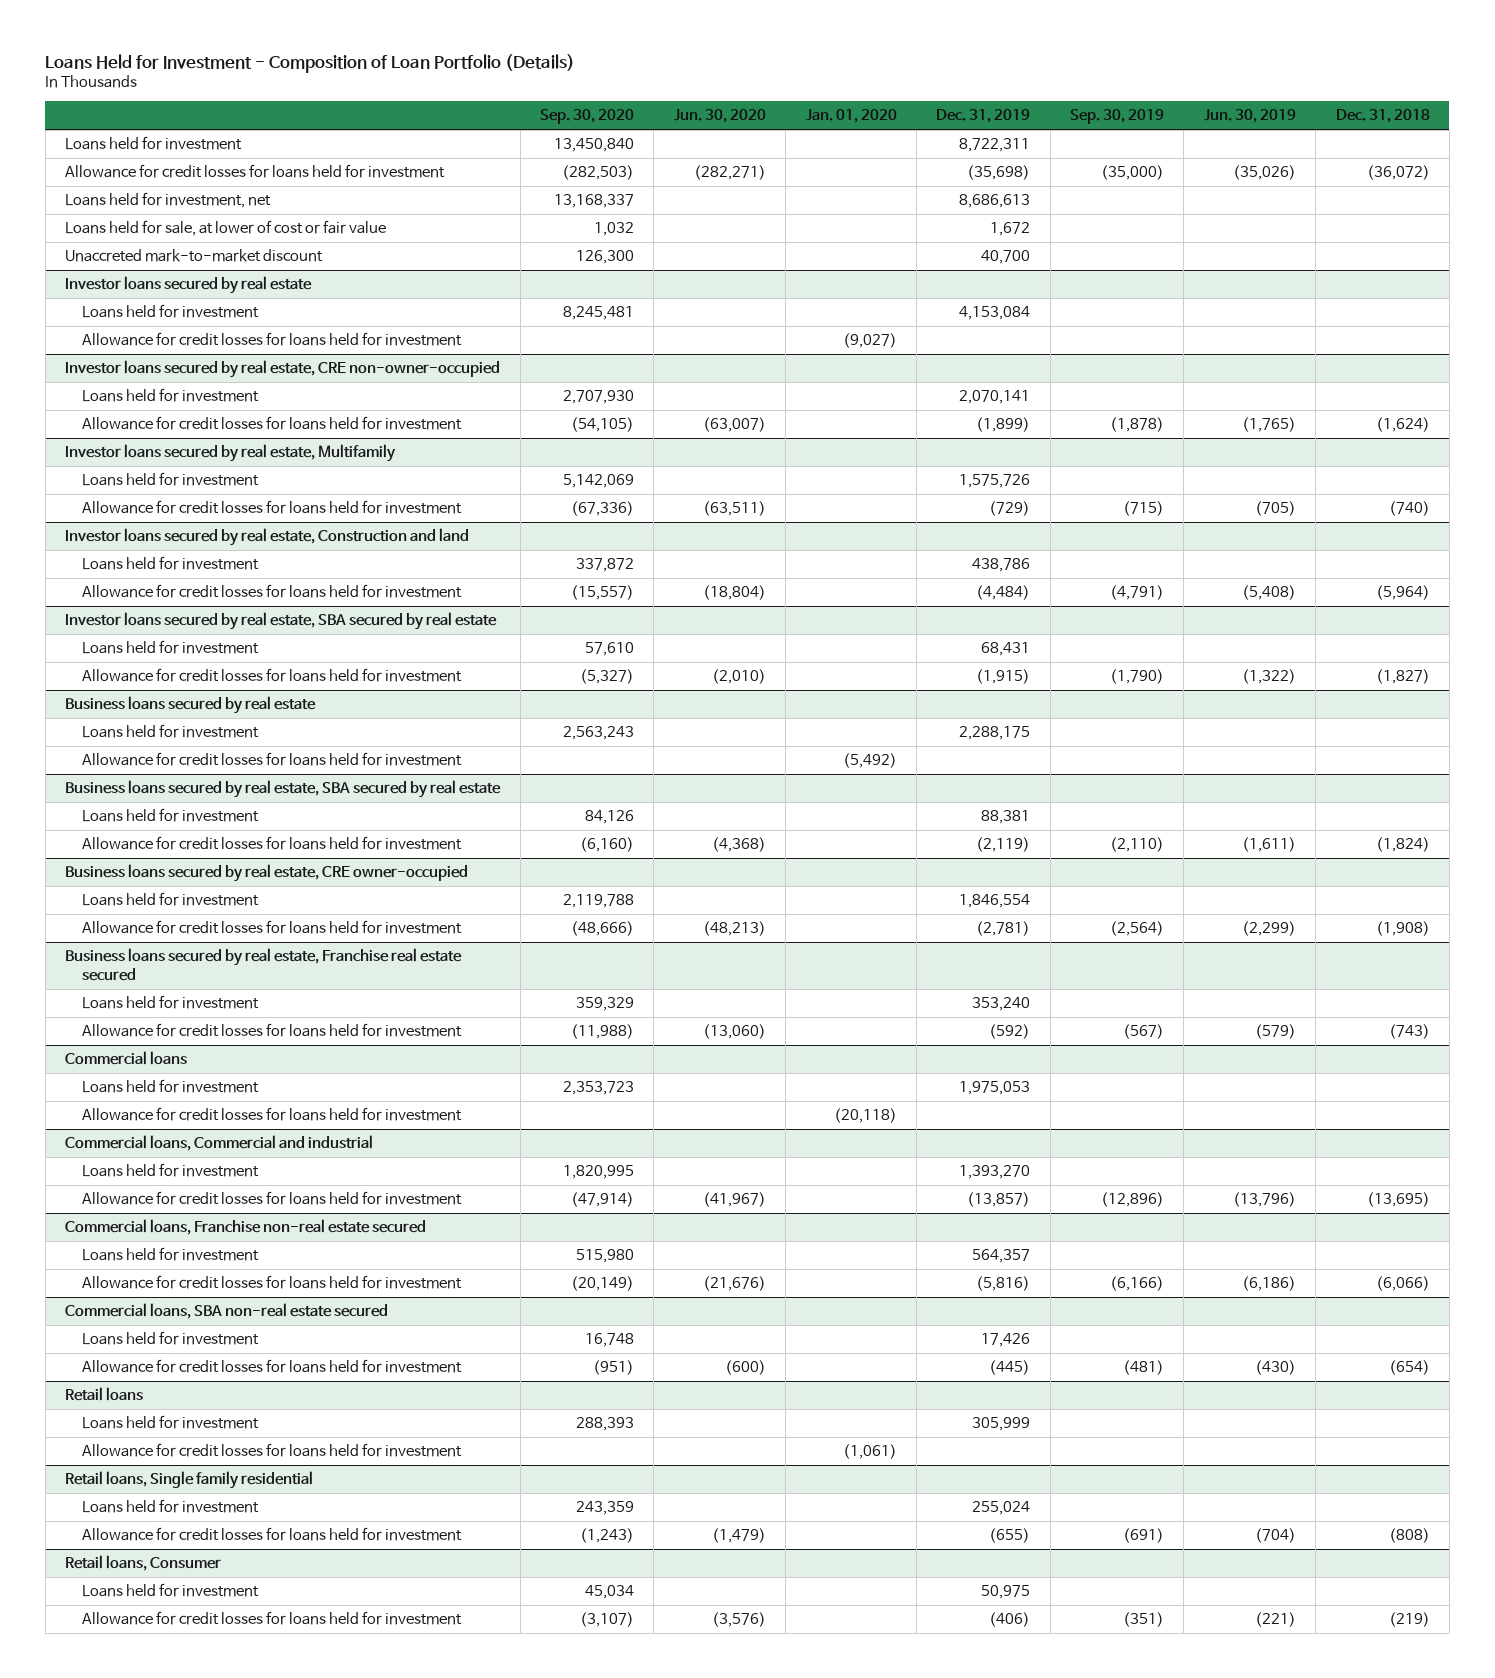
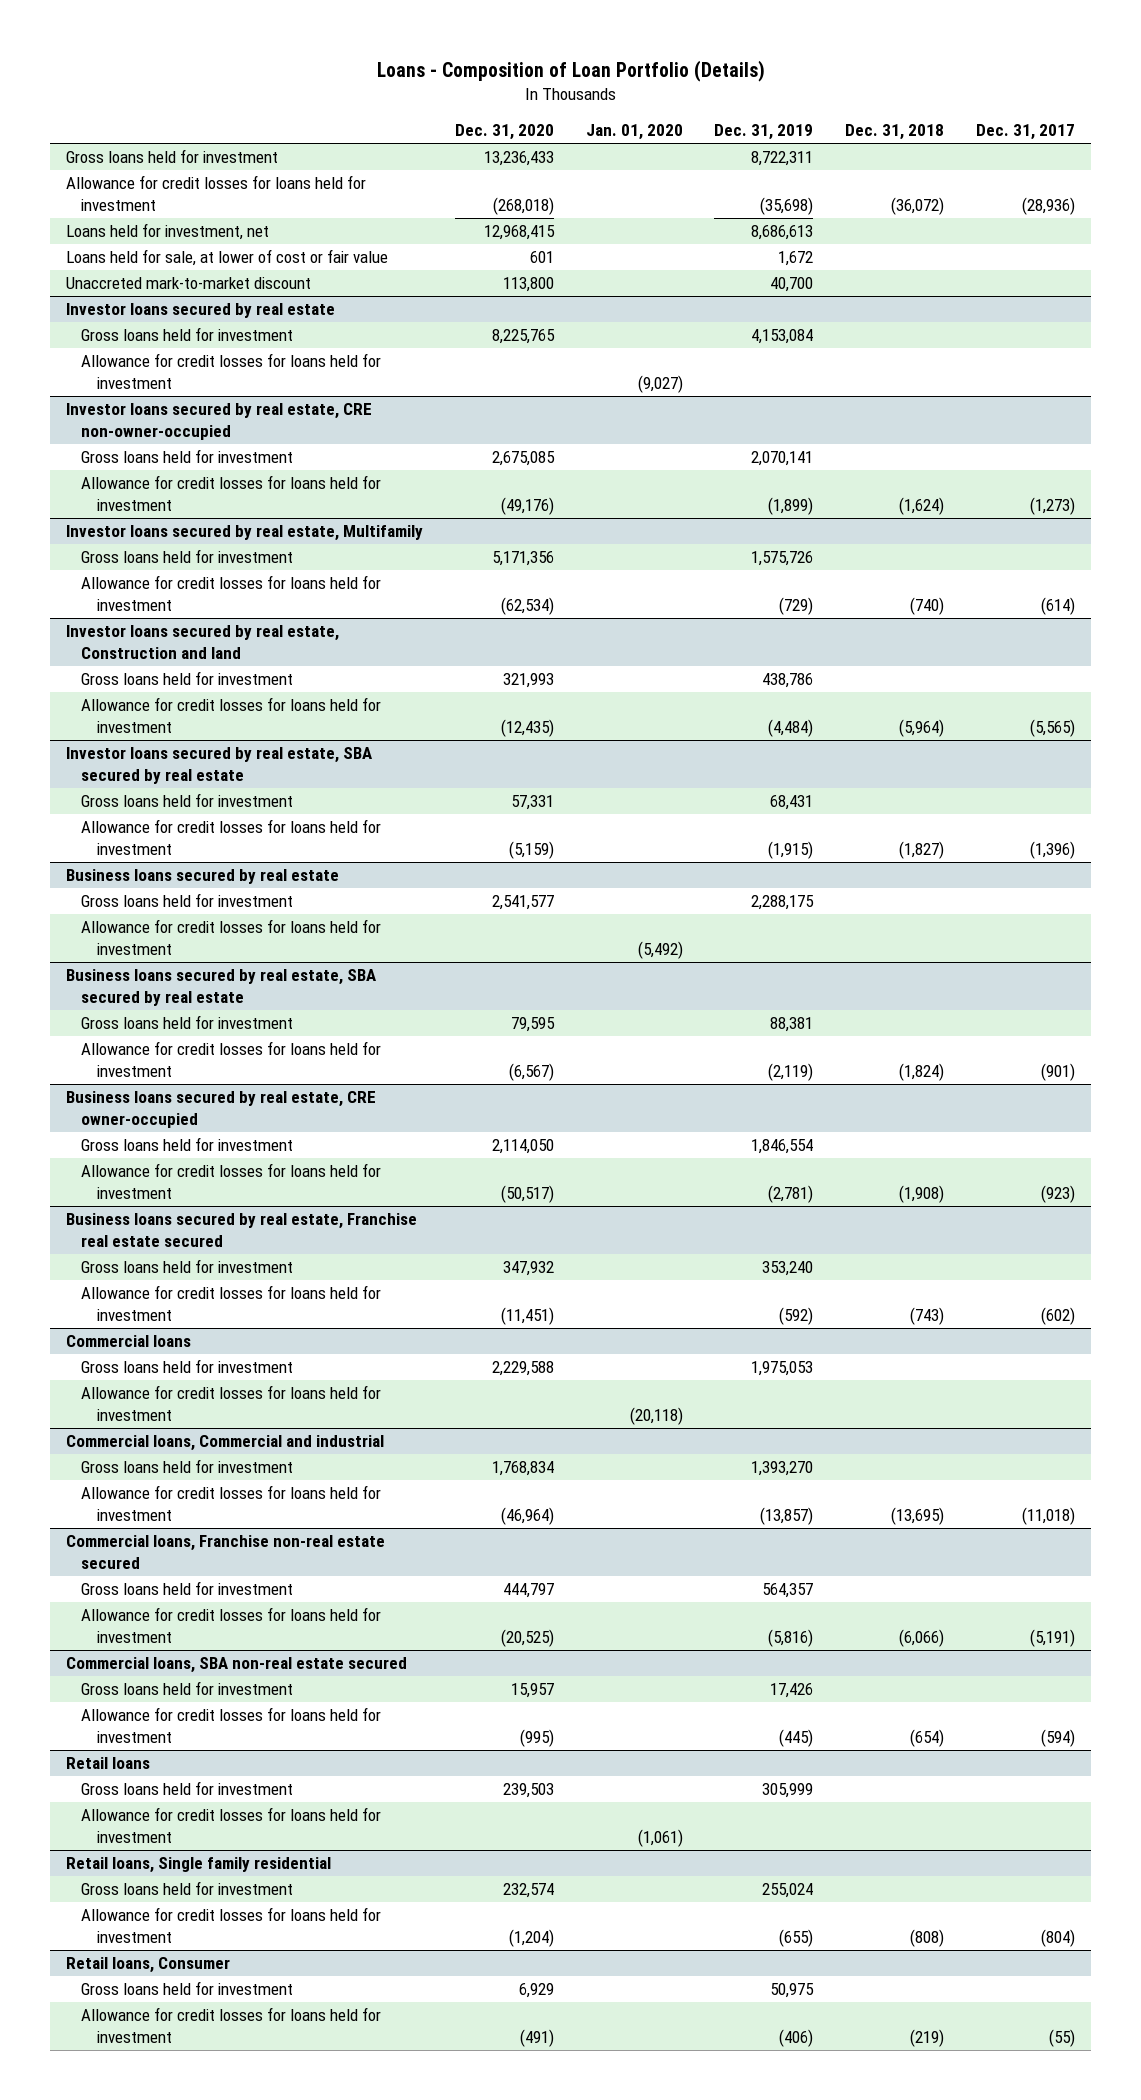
[45,53,576,73] Loans Held for Investment - Composition of Loan Portfolio (Details) -> [376,59,765,82] Loans - Composition of Loan Portfolio (Details)
[539,109,634,125] Sep. 30, 2020 -> none
[673,109,766,124] Jun. 30, 2020 -> none
[1070,109,1165,125] Sep. 30, 2019 -> none
[1203,109,1296,124] Jun. 30, 2019 -> none
none -> [454,123,554,140] Dec. 31, 2020
none -> [975,123,1075,140] Dec. 31, 2017
[65,136,243,151] Loans held for investment -> [66,149,279,164] Gross loans held for investment
[82,304,260,319] Loans held for investment -> [81,327,294,342] Gross loans held for investment
[82,388,260,403] Loans held for investment -> [81,449,294,464] Gross loans held for investment
[82,472,260,487] Loans held for investment -> [81,549,294,564] Gross loans held for investment
[82,556,260,571] Loans held for investment -> [81,671,294,686] Gross loans held for investment
[82,640,260,655] Loans held for investment -> [81,793,294,808] Gross loans held for investment
[82,724,260,739] Loans held for investment -> [81,893,294,908] Gross loans held for investment
[82,808,260,823] Loans held for investment -> [81,1015,294,1030] Gross loans held for investment
[82,892,260,907] Loans held for investment -> [81,1137,294,1152] Gross loans held for investment
[82,995,260,1010] Loans held for investment -> [81,1259,294,1274] Gross loans held for investment
[82,1079,260,1094] Loans held for investment -> [81,1359,294,1374] Gross loans held for investment
[82,1163,260,1178] Loans held for investment -> [81,1459,294,1474] Gross loans held for investment
[82,1247,260,1262] Loans held for investment -> [81,1581,294,1596] Gross loans held for investment
[82,1331,260,1346] Loans held for investment -> [81,1681,294,1696] Gross loans held for investment
[82,1415,260,1430] Loans held for investment -> [81,1781,294,1796] Gross loans held for investment
[82,1499,260,1514] Loans held for investment -> [81,1881,294,1896] Gross loans held for investment
[82,1583,260,1598] Loans held for investment -> [81,1981,294,1996] Gross loans held for investment

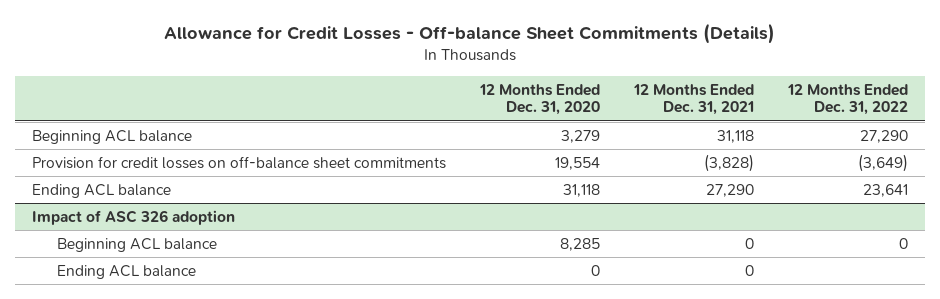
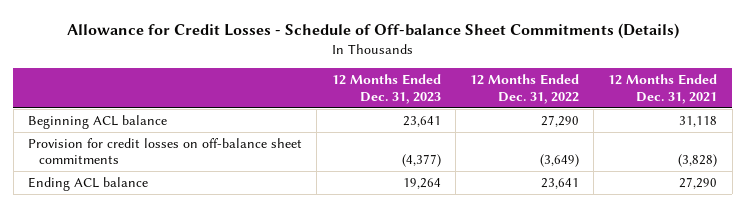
[164,23,776,45] Allowance for Credit Losses - Off-balance Sheet Commitments (Details) -> [66,23,679,40] Allowance for Credit Losses - Schedule of Off-balance Sheet Commitments (Details)
[479,83,601,116] 12 Months Ended Dec. 31, 2020 -> none
none -> [331,74,441,104] 12 Months Ended Dec. 31, 2023
[32,209,236,225] Impact of ASC 326 adoption -> none
[56,237,217,252] Beginning ACL balance -> none
[56,264,196,279] Ending ACL balance -> none

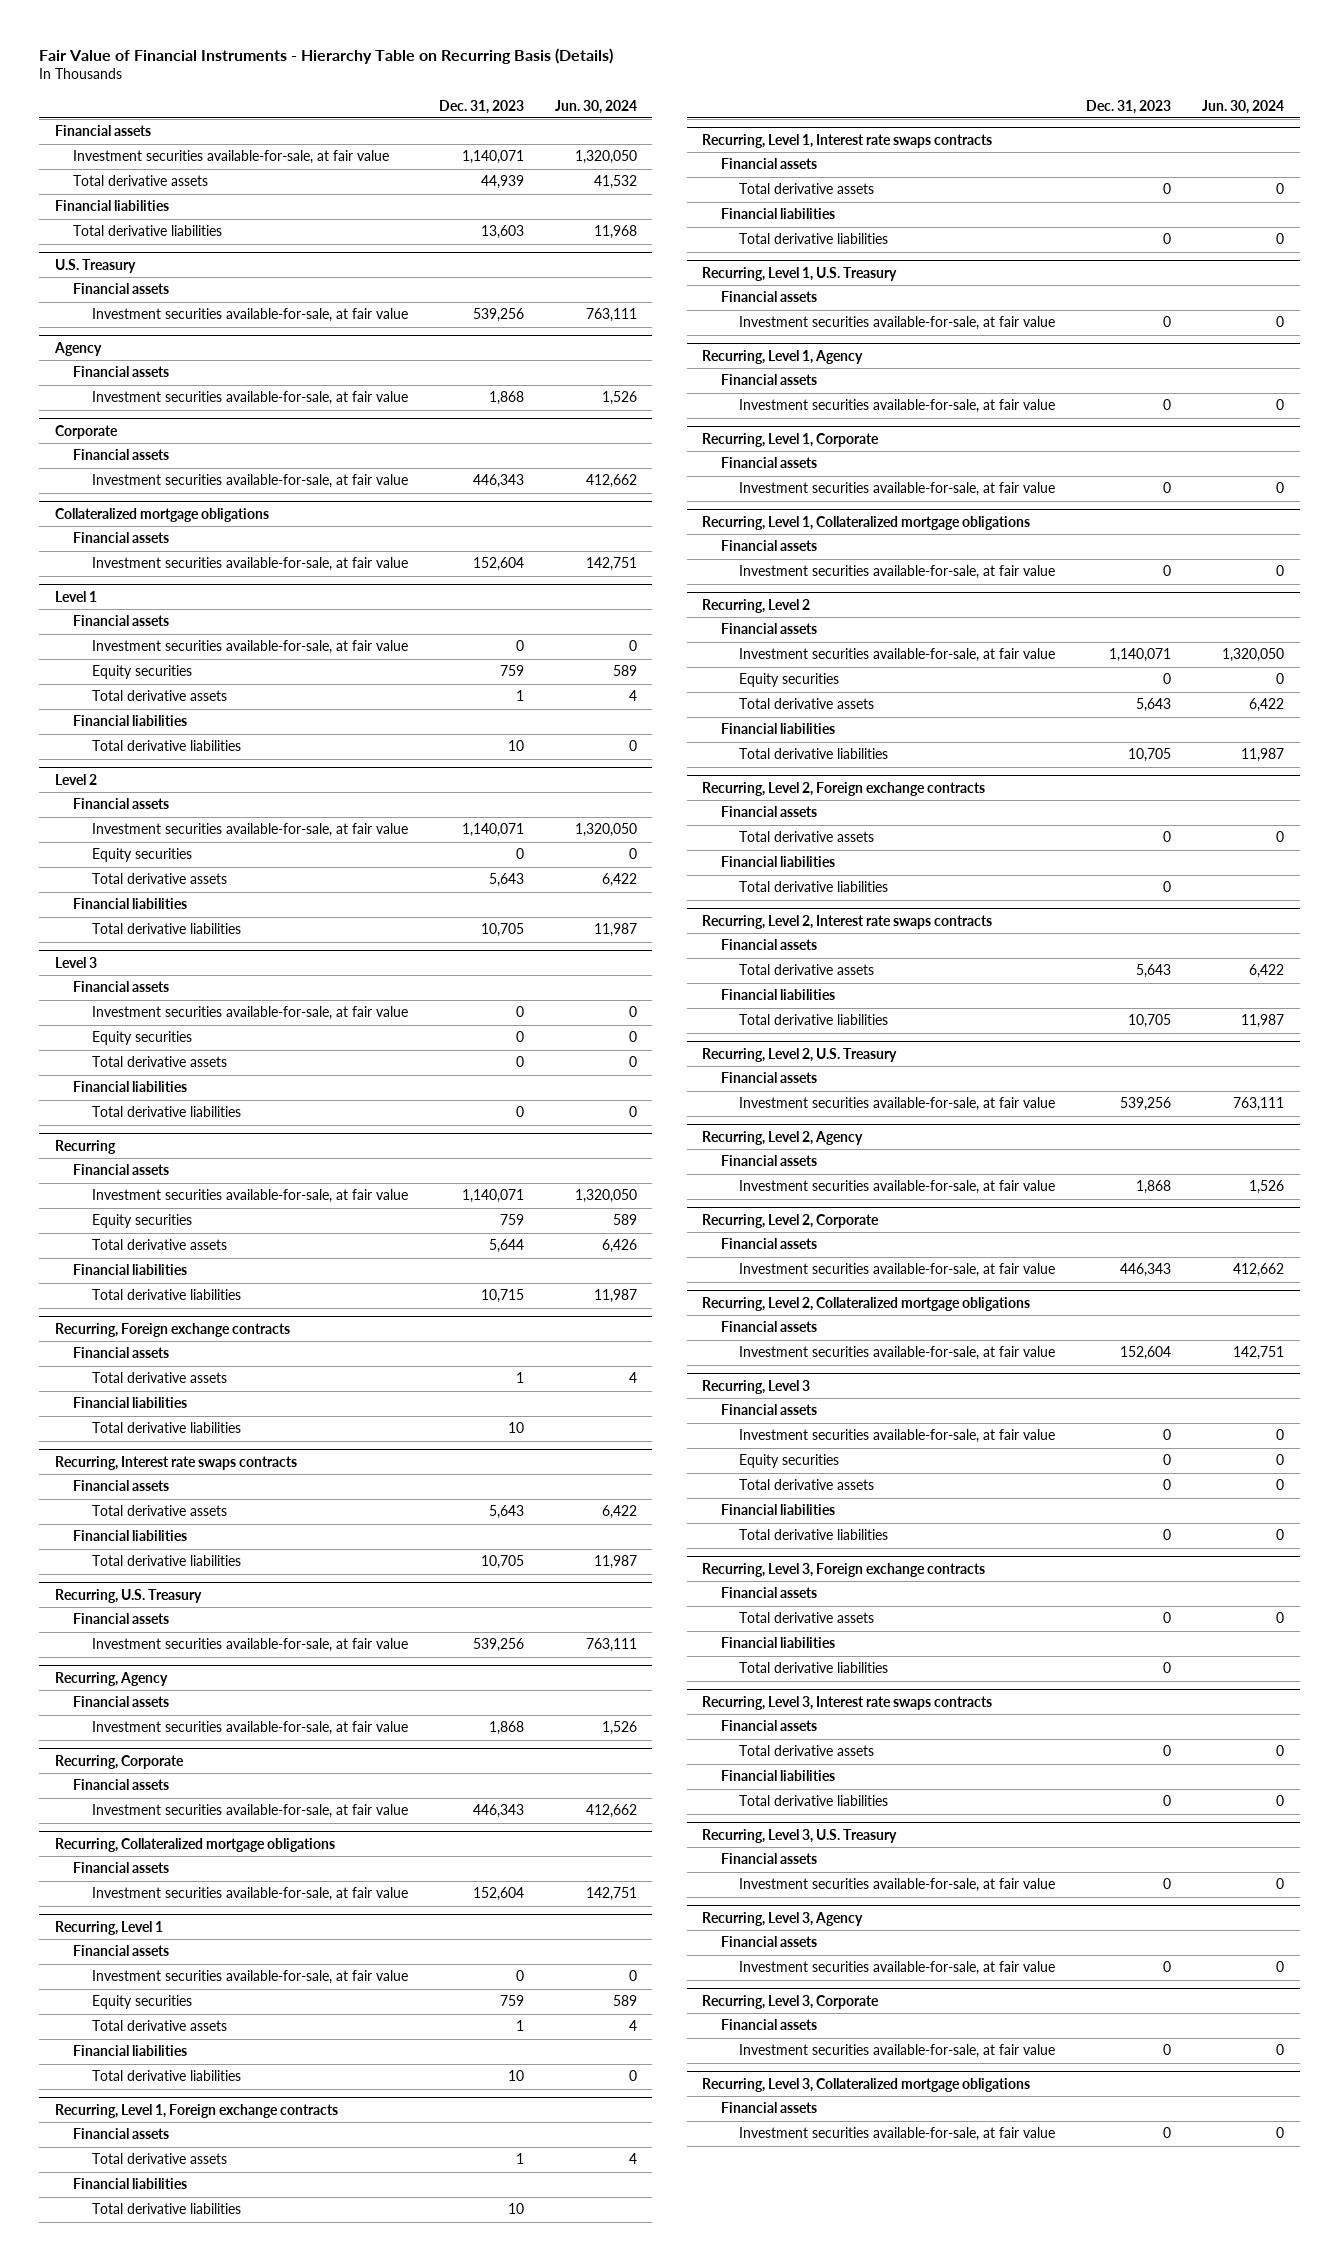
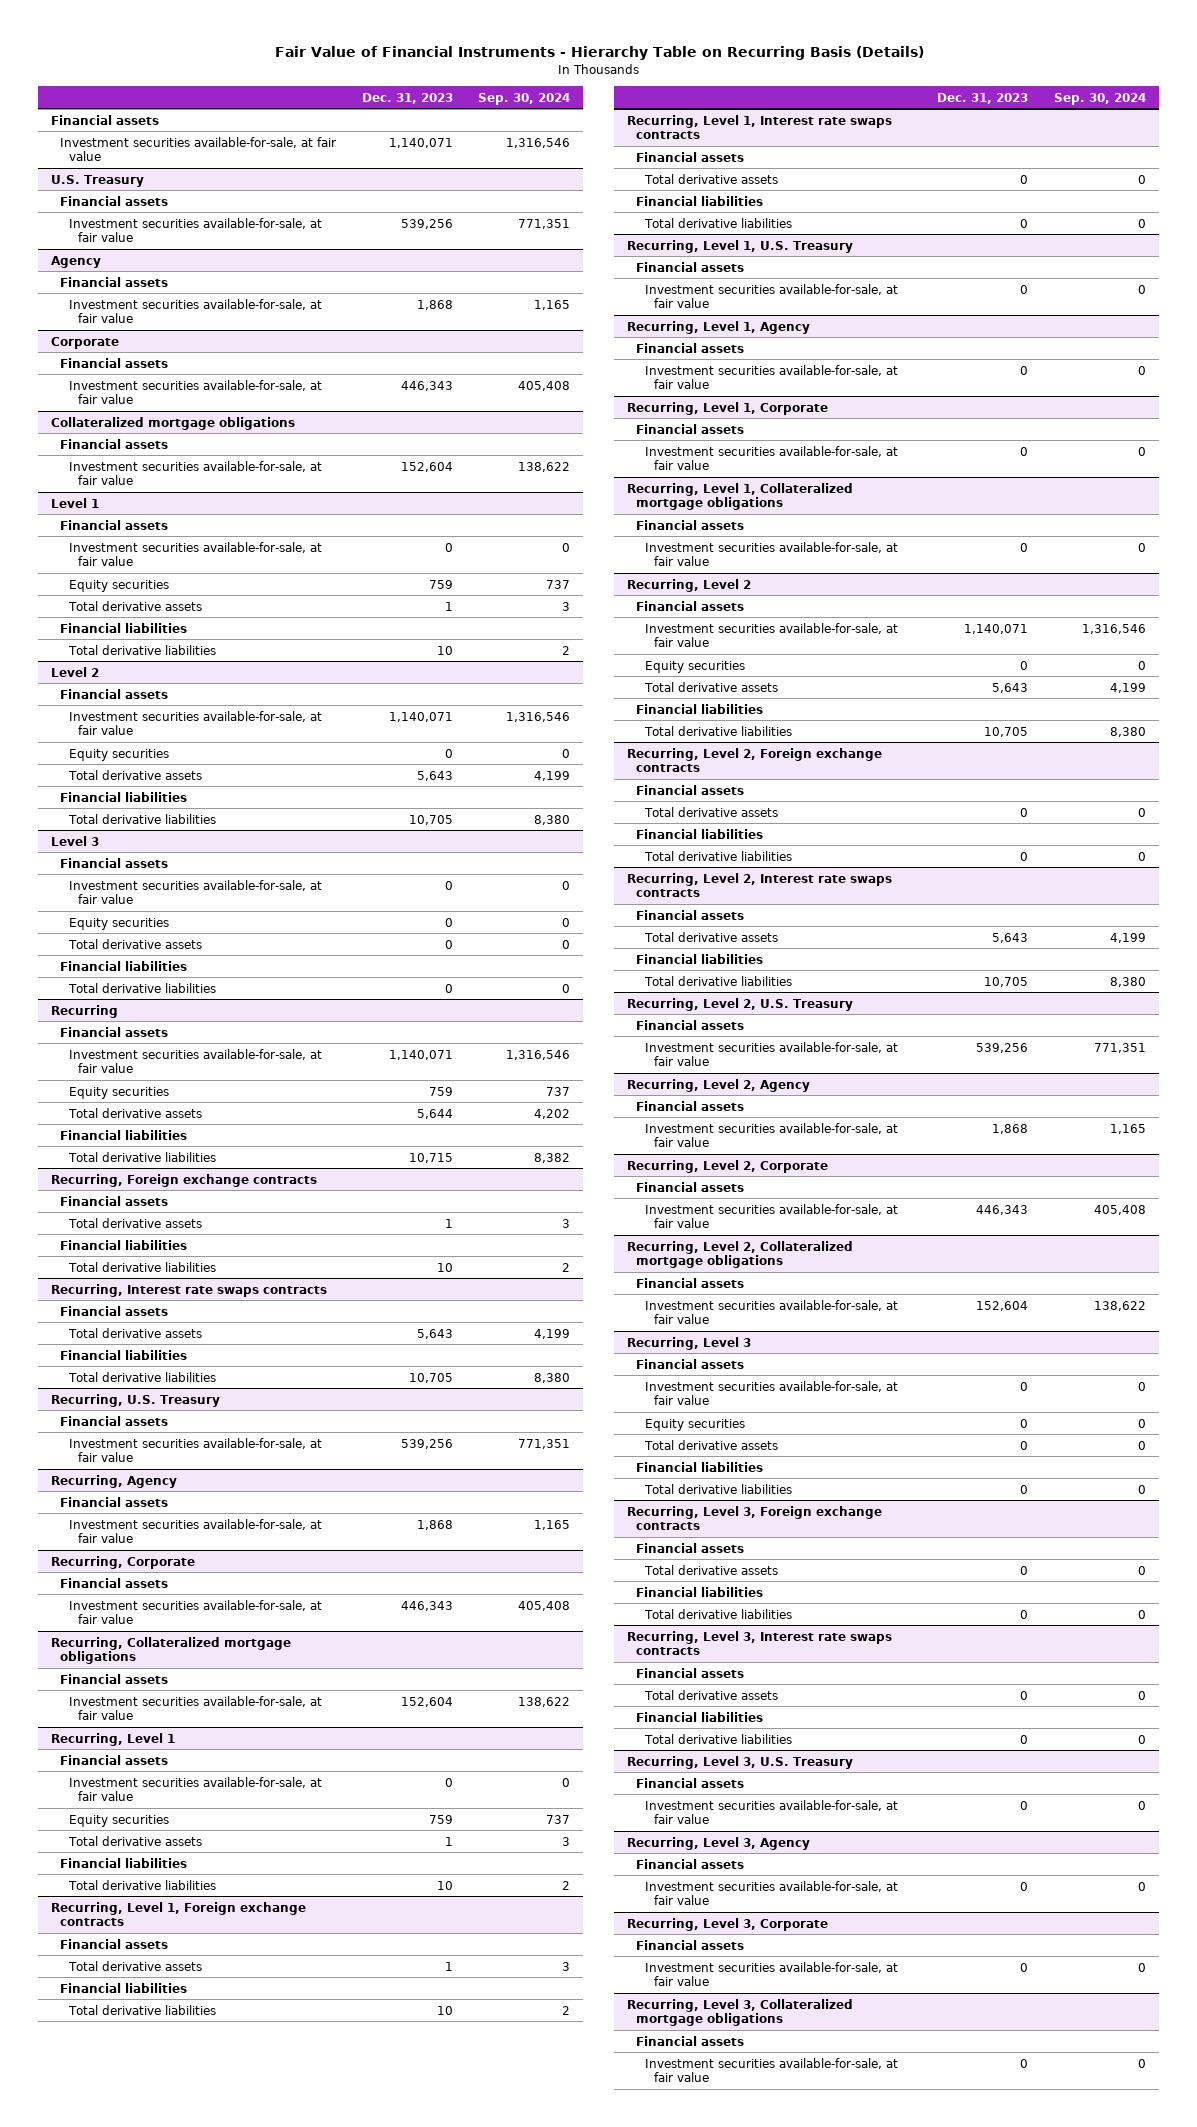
[554,99,637,114] Jun. 30, 2024 -> none
none -> [478,92,571,105] Sep. 30, 2024
[73,175,209,187] Total derivative assets -> none
[54,200,169,212] Financial liabilities -> none
[73,225,223,237] Total derivative liabilities -> none

